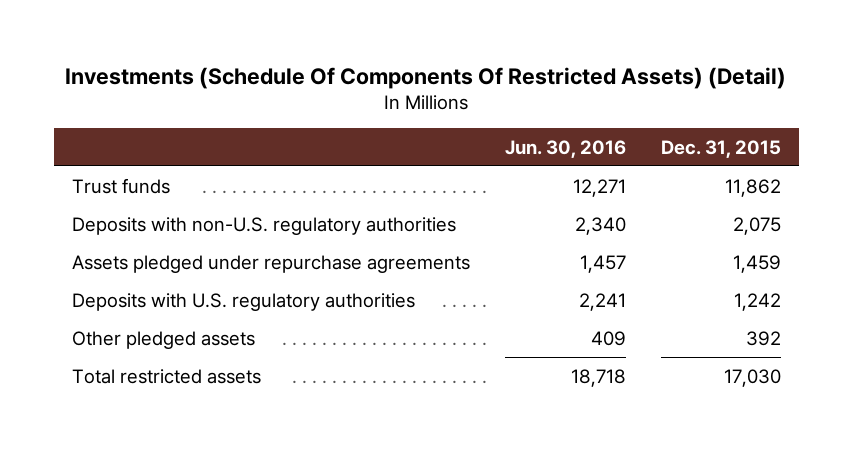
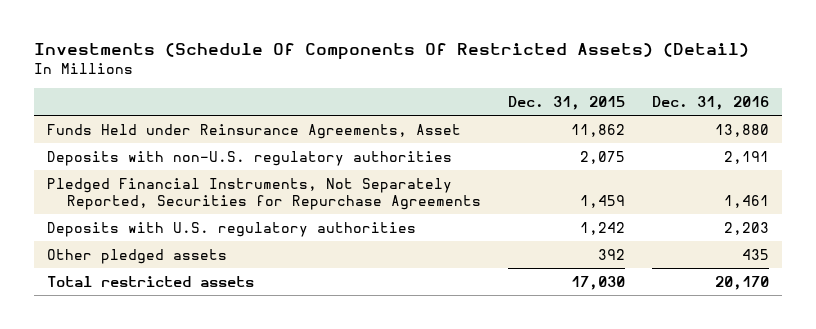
[504,139,626,158] Jun. 30, 2016 -> none
none -> [651,95,769,110] Dec. 31, 2016
[71,177,170,194] Trust funds -> [47,123,462,139] Funds Held under Reinsurance Agreements, Asset
[71,254,470,273] Assets pledged under repurchase agreements -> [47,177,482,210] Pledged Financial Instruments, Not Separately Reported, Securities for Repurchase Agreements

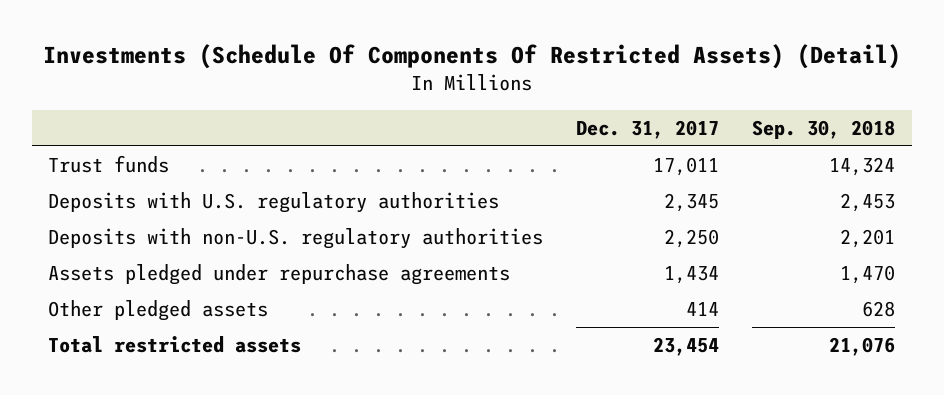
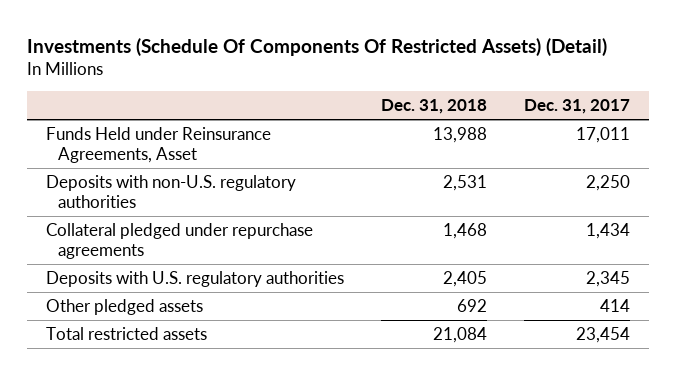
[752,119,896,139] Sep. 30, 2018 -> none
none -> [380,98,487,114] Dec. 31, 2018
[48,154,170,173] Trust funds -> [45,126,271,163] Funds Held under Reinsurance Agreements, Asset
[48,263,511,285] Assets pledged under repurchase agreements -> [45,222,313,259] Collateral pledged under repurchase agreements
[48,191,500,213] Deposits with U.S. regulatory authorities -> [45,270,344,287] Deposits with U.S. regulatory authorities

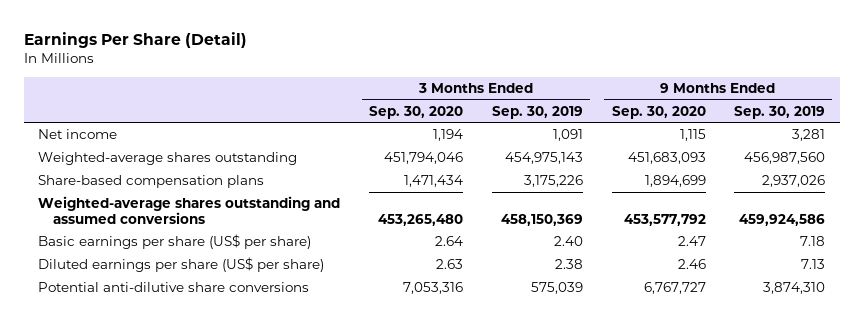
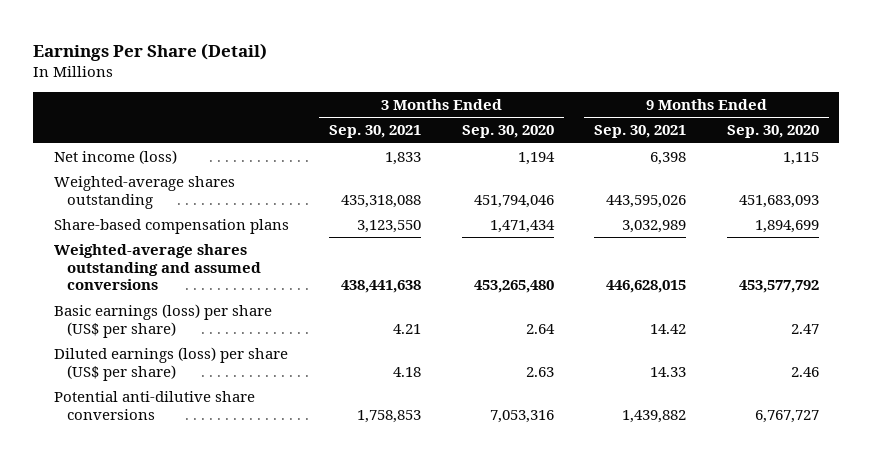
[491,105,583,119] Sep. 30, 2019 -> none
[734,105,826,119] Sep. 30, 2019 -> none
none -> [329,125,422,139] Sep. 30, 2021
none -> [594,125,687,139] Sep. 30, 2021
[38,129,118,140] Net income -> [53,150,177,165] Net income (loss)
[38,234,312,250] Basic earnings per share (US$ per share) -> [53,304,272,338] Basic earnings (loss) per share (US$ per share)
[38,257,325,273] Diluted earnings per share (US$ per share) -> [53,347,288,381] Diluted earnings (loss) per share (US$ per share)

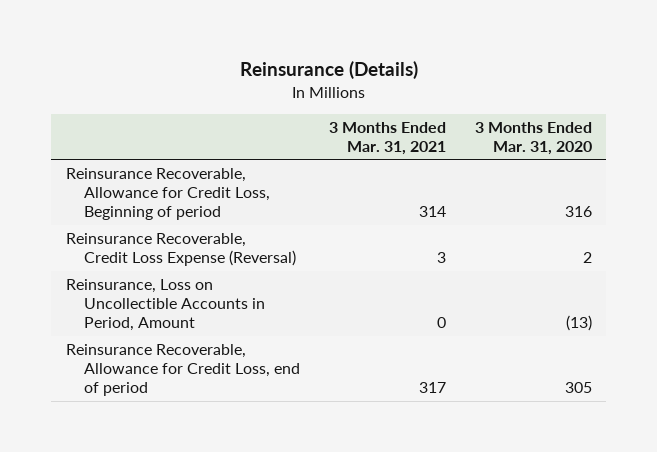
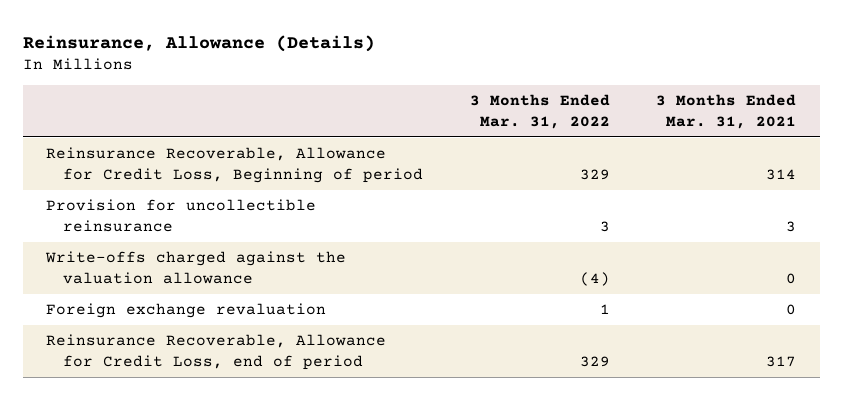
[239,61,418,80] Reinsurance (Details) -> [22,34,375,52] Reinsurance, Allowance (Details)
[474,121,592,155] 3 Months Ended Mar. 31, 2020 -> none
none -> [469,94,610,129] 3 Months Ended Mar. 31, 2022
[65,233,296,267] Reinsurance Recoverable, Credit Loss Expense (Reversal) -> [46,199,317,232] Provision for uncollectible reinsurance
[65,279,265,331] Reinsurance, Loss on Uncollectible Accounts in Period, Amount -> [45,251,347,284] Write-offs charged against the valuation allowance
none -> [46,303,327,319] Foreign exchange revaluation

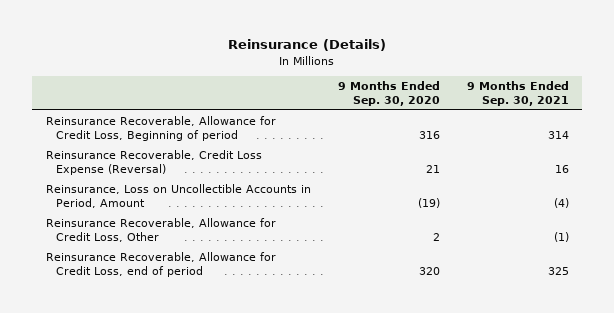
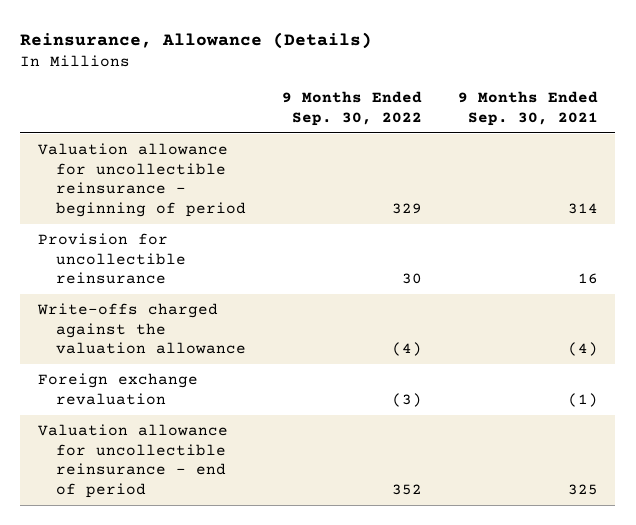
[228,39,387,52] Reinsurance (Details) -> [20,31,373,49] Reinsurance, Allowance (Details)
[337,80,440,107] 9 Months Ended Sep. 30, 2020 -> none
none -> [281,91,422,127] 9 Months Ended Sep. 30, 2022
[45,115,276,142] Reinsurance Recoverable, Allowance for Credit Loss, Beginning of period -> [38,143,246,218] Valuation allowance for uncollectible reinsurance - beginning of period
[45,149,262,176] Reinsurance Recoverable, Credit Loss Expense (Reversal) -> [38,233,186,285] Provision for uncollectible reinsurance
[45,183,311,209] Reinsurance, Loss on Uncollectible Accounts in Period, Amount -> [37,303,246,355] Write-offs charged against the valuation allowance
[45,217,276,243] Reinsurance Recoverable, Allowance for Credit Loss, Other -> [38,373,199,405] Foreign exchange revaluation
[45,251,276,278] Reinsurance Recoverable, Allowance for Credit Loss, end of period -> [38,424,229,499] Valuation allowance for uncollectible reinsurance - end of period

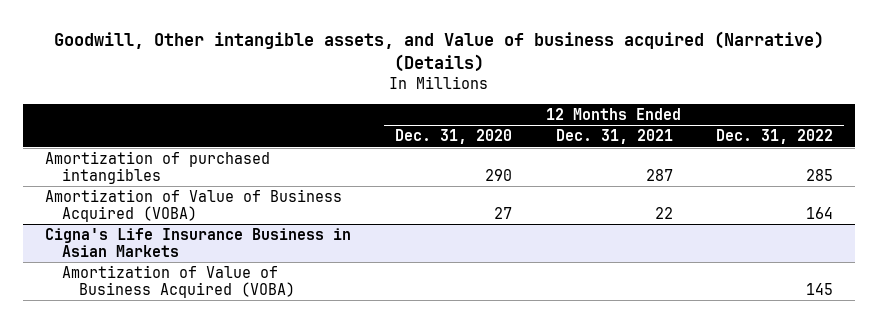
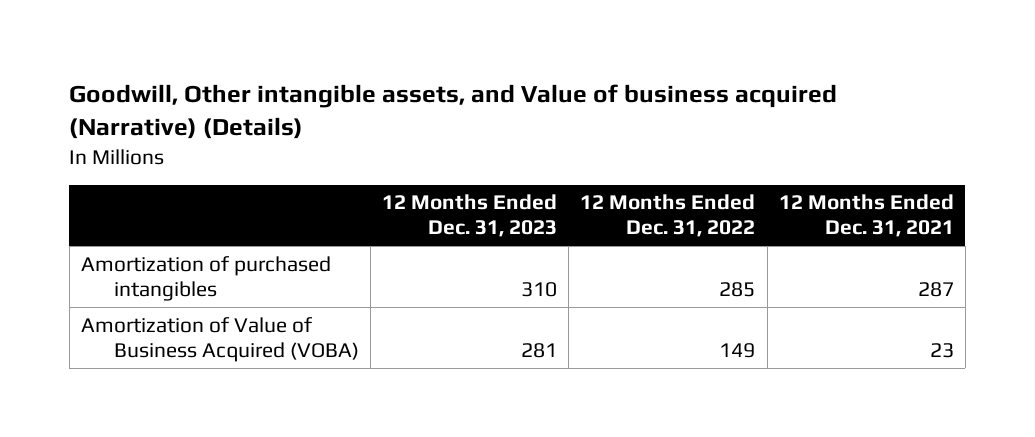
[394,129,512,145] Dec. 31, 2020 -> none
none -> [382,194,558,238] 12 Months Ended Dec. 31, 2023
[45,228,352,258] Cigna's Life Insurance Business in Asian Markets -> none
[61,265,295,299] Amortization of Value of Business Acquired (VOBA) -> none
[654,207,673,220] 22 -> [929,342,954,358] 23
[806,207,834,220] 164 -> [719,342,756,358] 149

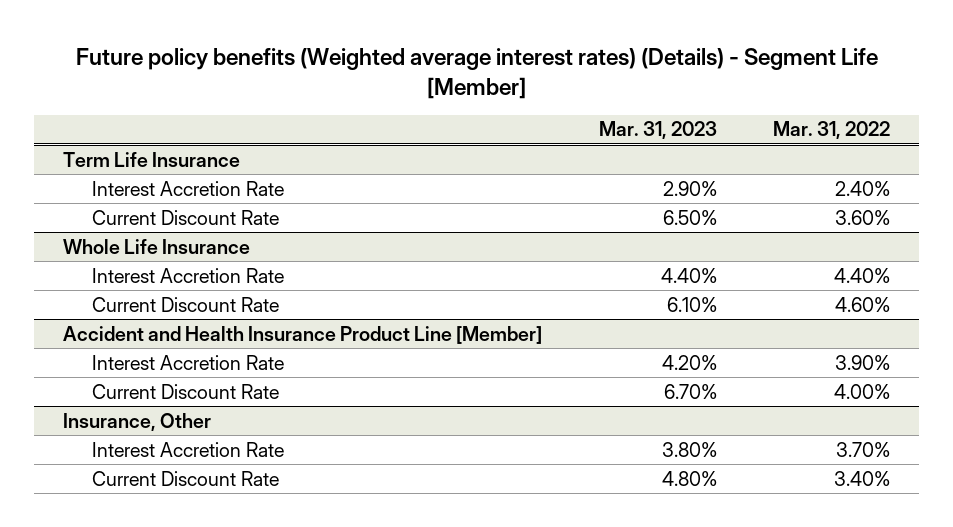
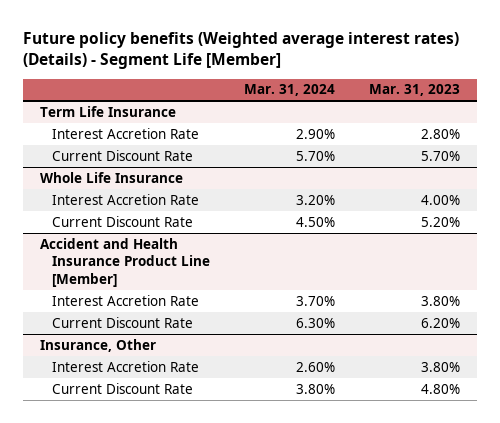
[773,121,891,140] Mar. 31, 2022 -> none
none -> [244,84,336,97] Mar. 31, 2024
[662,180,717,196] 2.90% -> [421,128,461,139] 2.80%
[662,209,717,225] 6.50% -> [421,150,461,161] 5.70%
[660,267,717,283] 4.40% -> [421,194,461,205] 4.00%
[666,296,717,312] 6.10% -> [421,216,461,227] 5.20%
[661,354,717,370] 4.20% -> [421,295,461,306] 3.80%
[663,383,717,399] 6.70% -> [421,317,461,328] 6.20%

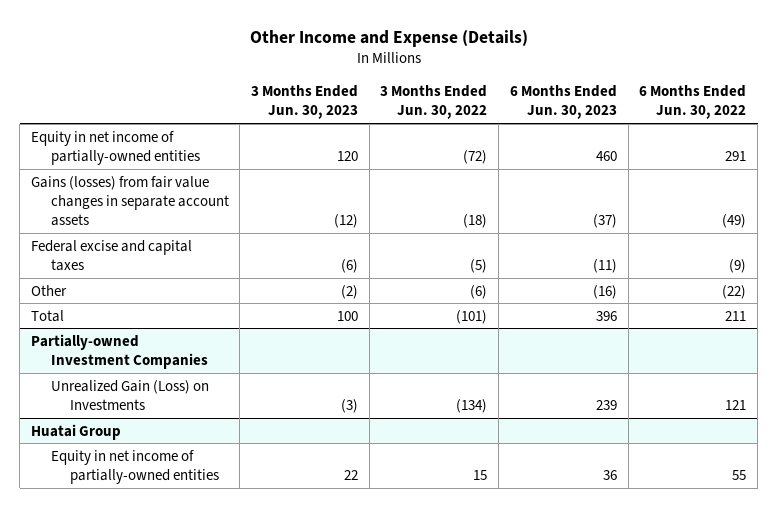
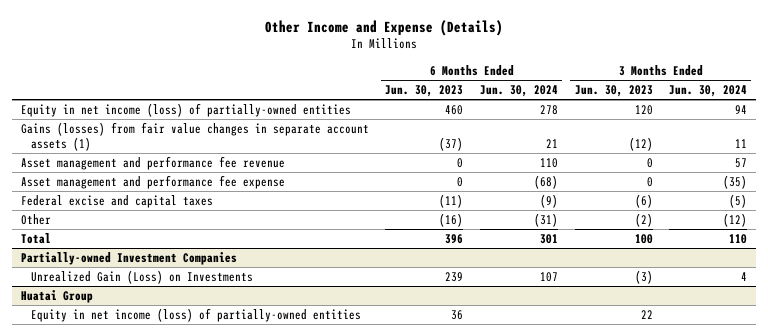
[380,85,488,120] 3 Months Ended Jun. 30, 2022 -> none
[639,85,747,120] 6 Months Ended Jun. 30, 2022 -> none
none -> [479,85,558,98] Jun. 30, 2024
none -> [669,85,748,98] Jun. 30, 2024
[31,130,200,165] Equity in net income of partially-owned entities -> [20,103,351,118] Equity in net income (loss) of partially-owned entities
[31,175,229,227] Gains (losses) from fair value changes in separate account assets -> [20,122,369,151] Gains (losses) from fair value changes in separate account assets (1)
none -> [20,156,285,171] Asset management and performance fee revenue
none -> [20,175,285,190] Asset management and performance fee expense
[50,449,220,484] Equity in net income of partially-owned entities -> [30,308,361,323] Equity in net income (loss) of partially-owned entities

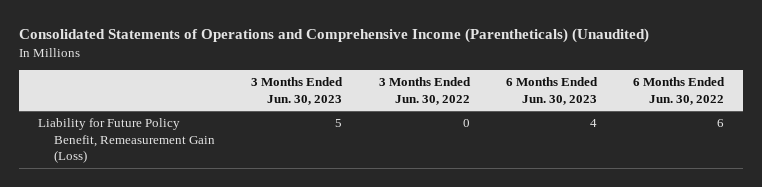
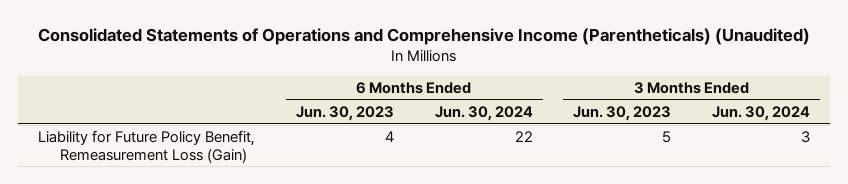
[378,76,471,105] 3 Months Ended Jun. 30, 2022 -> none
[633,76,726,105] 6 Months Ended Jun. 30, 2022 -> none
none -> [434,105,533,121] Jun. 30, 2024
none -> [711,105,810,121] Jun. 30, 2024
[37,118,215,164] Liability for Future Policy Benefit, Remeasurement Gain (Loss) -> [38,130,256,163] Liability for Future Policy Benefit, Remeasurement Loss (Gain)

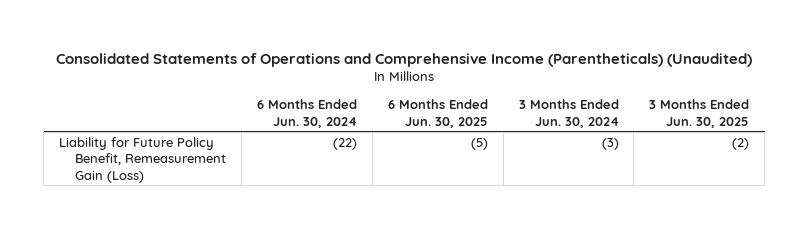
[295,105,394,121] Jun. 30, 2023 -> none
[573,105,672,121] Jun. 30, 2023 -> none
none -> [387,99,488,128] 6 Months Ended Jun. 30, 2025
none -> [649,99,750,128] 3 Months Ended Jun. 30, 2025
[38,130,256,163] Liability for Future Policy Benefit, Remeasurement Loss (Gain) -> [58,136,227,183] Liability for Future Policy Benefit, Remeasurement Gain (Loss)
[514,131,533,143] 22 -> [333,137,358,150] (22)
[800,131,810,144] 3 -> [601,137,619,150] (3)

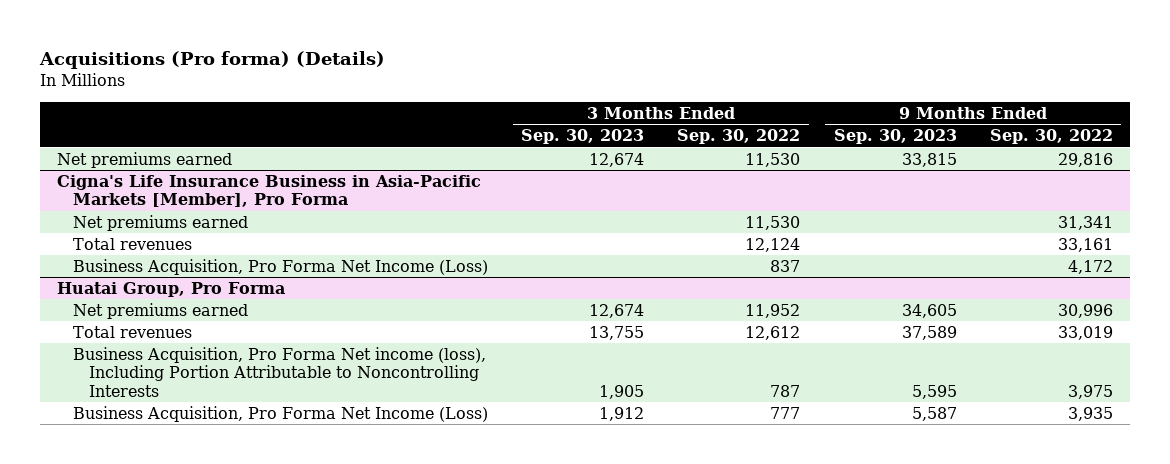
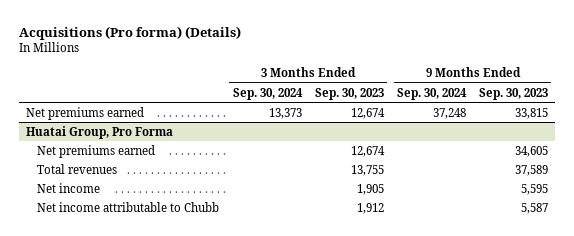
[677,129,801,145] Sep. 30, 2022 -> none
[989,129,1113,145] Sep. 30, 2022 -> none
none -> [232,87,303,100] Sep. 30, 2024
none -> [396,87,467,100] Sep. 30, 2024
[56,174,481,208] Cigna's Life Insurance Business in Asia-Pacific Markets [Member], Pro Forma -> none
[72,214,248,231] Net premiums earned -> none
[72,237,192,250] Total revenues -> none
[72,258,488,275] Business Acquisition, Pro Forma Net Income (Loss) -> none
[72,346,486,397] Business Acquisition, Pro Forma Net income (loss), Including Portion Attributable to Noncontrolling Interests -> [37,182,101,193] Net income
[72,405,488,422] Business Acquisition, Pro Forma Net Income (Loss) -> [37,201,220,212] Net income attributable to Chubb

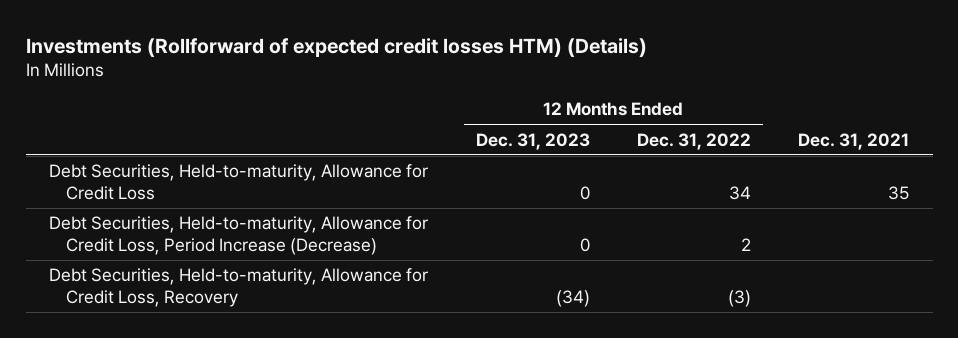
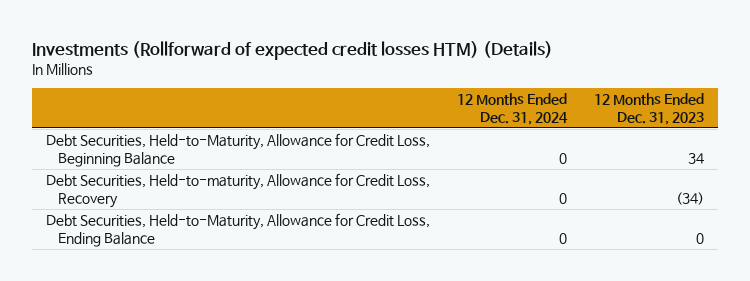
[636,132,751,150] Dec. 31, 2022 -> none
[798,132,910,150] Dec. 31, 2021 -> none
none -> [457,93,569,125] 12 Months Ended Dec. 31, 2024
[49,216,429,255] Debt Securities, Held-to-maturity, Allowance for Credit Loss, Period Increase (Decrease) -> none
[49,164,429,200] Debt Securities, Held-to-maturity, Allowance for Credit Loss -> [46,133,431,167] Debt Securities, Held-to-Maturity, Allowance for Credit Loss, Beginning Balance
[579,185,590,200] 0 -> [688,152,705,164] 34
none -> [46,213,431,247] Debt Securities, Held-to-Maturity, Allowance for Credit Loss, Ending Balance

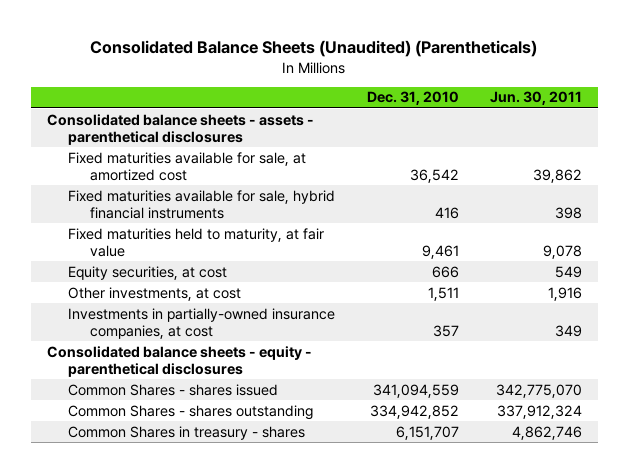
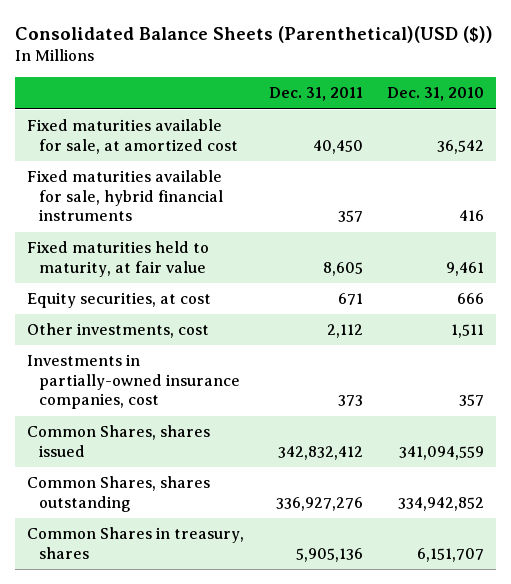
[90,40,538,58] Consolidated Balance Sheets (Unaudited) (Parentheticals) -> [14,25,493,43] Consolidated Balance Sheets (Parenthetical)(USD ($))
[490,91,583,106] Jun. 30, 2011 -> none
none -> [268,87,363,102] Dec. 31, 2011
[46,113,314,145] Consolidated balance sheets - assets - parenthetical disclosures -> none
[46,345,312,377] Consolidated balance sheets - equity - parenthetical disclosures -> none
[68,286,242,301] Other investments, at cost -> [26,323,209,339] Other investments, cost
[68,307,336,339] Investments in partially-owned insurance companies, at cost -> [26,354,240,410] Investments in partially-owned insurance companies, cost
[68,383,279,396] Common Shares - shares issued -> [26,425,210,457] Common Shares, shares issued
[68,404,314,420] Common Shares - shares outstanding -> [26,476,210,512] Common Shares, shares outstanding
[68,425,306,440] Common Shares in treasury - shares -> [26,527,244,559] Common Shares in treasury, shares

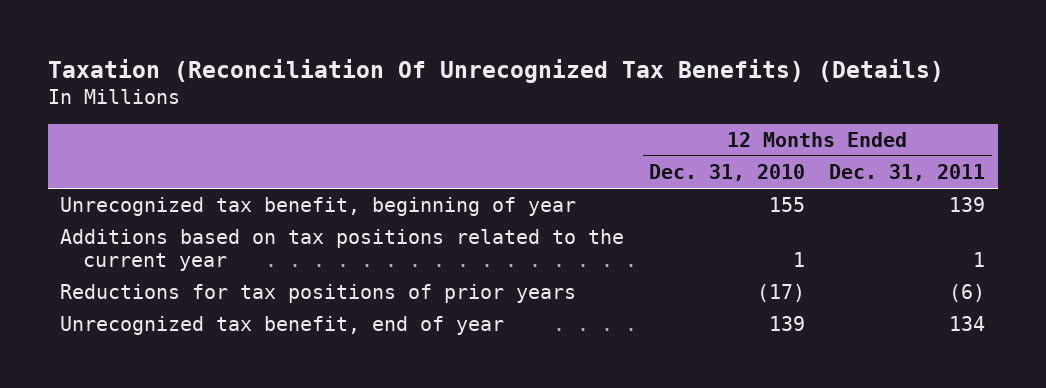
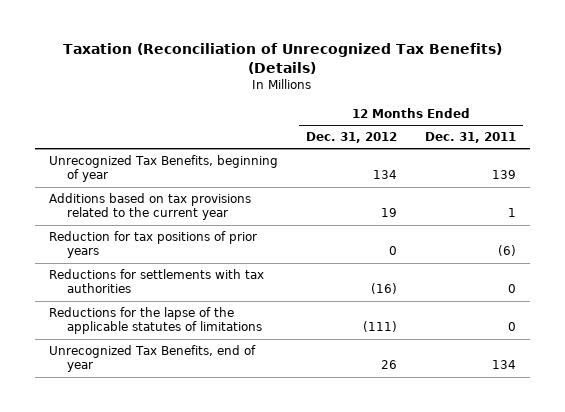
[47,59,944,84] Taxation (Reconciliation Of Unrecognized Tax Benefits) (Details) -> [63,43,503,74] Taxation (Reconciliation of Unrecognized Tax Benefits) (Details)
[648,164,805,182] Dec. 31, 2010 -> none
none -> [305,132,397,144] Dec. 31, 2012
[60,197,577,217] Unrecognized tax benefit, beginning of year -> [49,155,279,183] Unrecognized Tax Benefits, beginning of year
[60,229,625,271] Additions based on tax positions related to the current year -> [49,193,252,221] Additions based on tax provisions related to the current year
[60,284,577,304] Reductions for tax positions of prior years -> [49,231,258,259] Reduction for tax positions of prior years
none -> [49,269,265,294] Reductions for settlements with tax authorities
none -> [49,307,263,335] Reductions for the lapse of the applicable statutes of limitations
[60,316,505,336] Unrecognized tax benefit, end of year -> [49,345,257,373] Unrecognized Tax Benefits, end of year

